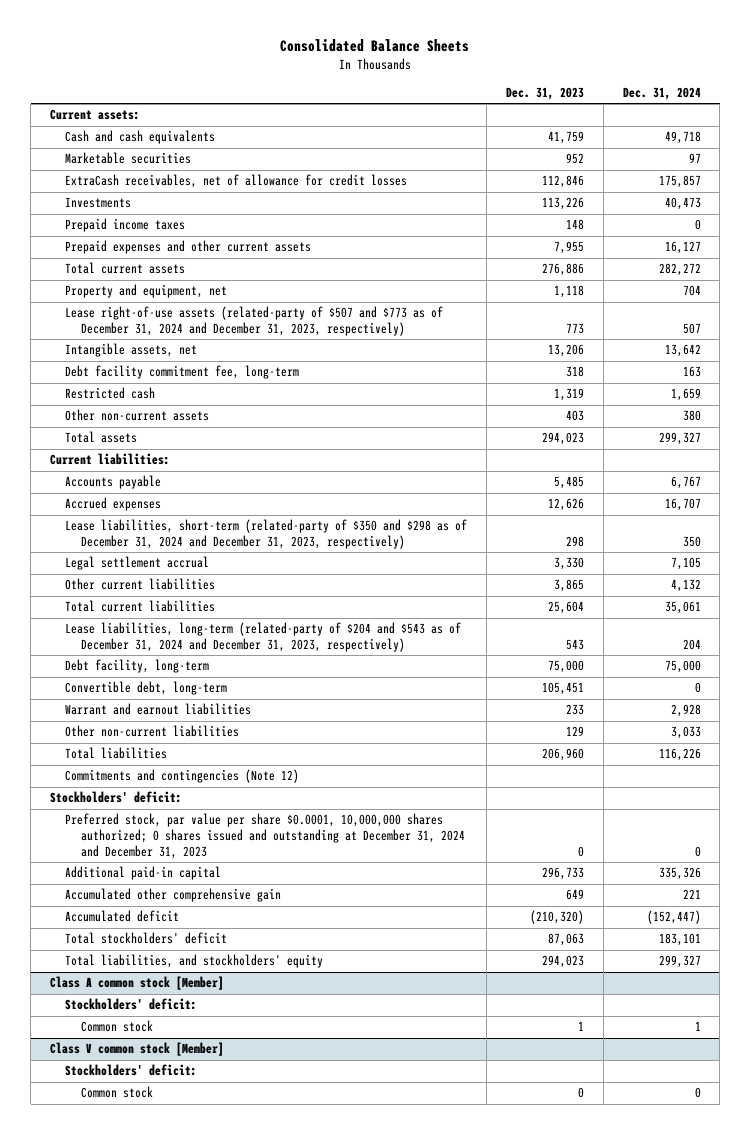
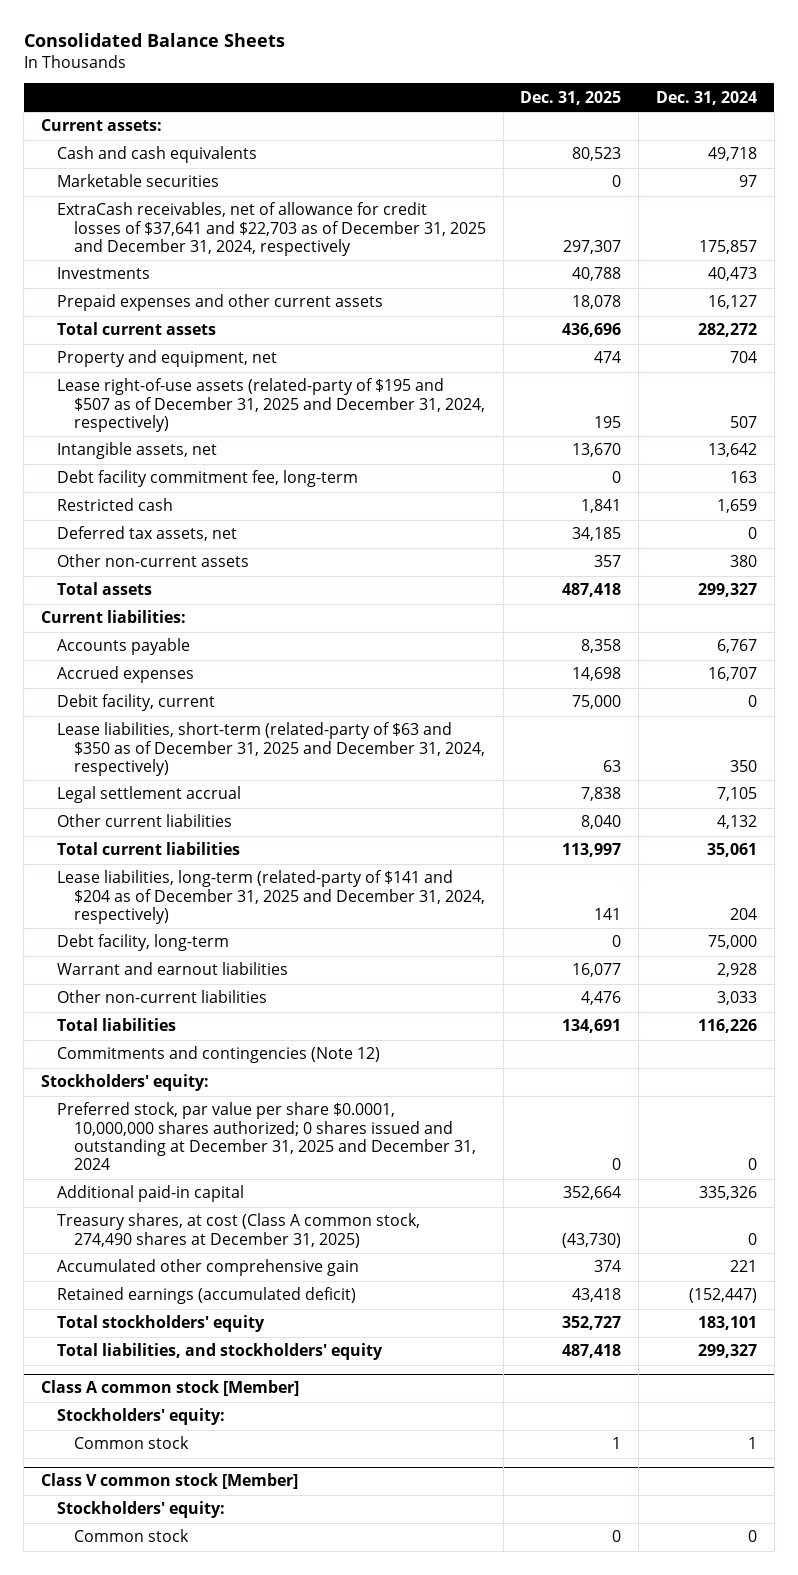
[505,87,584,101] Dec. 31, 2023 -> none
none -> [520,90,622,105] Dec. 31, 2025
[65,174,408,189] ExtraCash receivables, net of allowance for credit losses -> [57,202,487,256] ExtraCash receivables, net of allowance for credit losses of $37,641 and $22,703 as of December 31, 2025 and December 31, 2024, respectively
[65,218,186,233] Prepaid income taxes -> none
[65,306,444,337] Lease right-of-use assets (related-party of $507 and $773 as of December 31, 2024 and December 31, 2023, respectively) -> [57,378,486,432] Lease right-of-use assets (related-party of $195 and $507 as of December 31, 2025 and December 31, 2024, respectively)
none -> [57,526,238,542] Deferred tax assets, net
none -> [57,694,216,712] Debit facility, current
[65,519,468,550] Lease liabilities, short-term (related-party of $350 and $298 as of December 31, 2024 and December 31, 2023, respectively) -> [57,722,486,776] Lease liabilities, short-term (related-party of $63 and $350 as of December 31, 2025 and December 31, 2024, respectively)
[65,622,462,653] Lease liabilities, long-term (related-party of $204 and $543 as of December 31, 2024 and December 31, 2023, respectively) -> [57,870,486,924] Lease liabilities, long-term (related-party of $141 and $204 as of December 31, 2025 and December 31, 2024, respectively)
[65,681,228,696] Convertible debt, long-term -> none
[49,791,182,804] Stockholders' deficit: -> [40,1074,209,1092] Stockholders' equity:
[65,813,465,860] Preferred stock, par value per share $0.0001, 10,000,000 shares authorized; 0 shares issued and outstanding at December 31, 2024 and December 31, 2023 -> [57,1102,477,1171] Preferred stock, par value per share $0.0001, 10,000,000 shares authorized; 0 shares issued and outstanding at December 31, 2025 and December 31, 2024
none -> [57,1213,421,1248] Treasury shares, at cost (Class A common stock, 274,490 shares at December 31, 2025)
[65,910,180,923] Accumulated deficit -> [57,1287,357,1305] Retained earnings (accumulated deficit)
[65,932,228,945] Total stockholders' deficit -> [57,1315,266,1333] Total stockholders' equity
[65,998,198,1011] Stockholders' deficit: -> [57,1408,226,1426] Stockholders' equity:
[65,1064,198,1077] Stockholders' deficit: -> [57,1501,226,1519] Stockholders' equity:

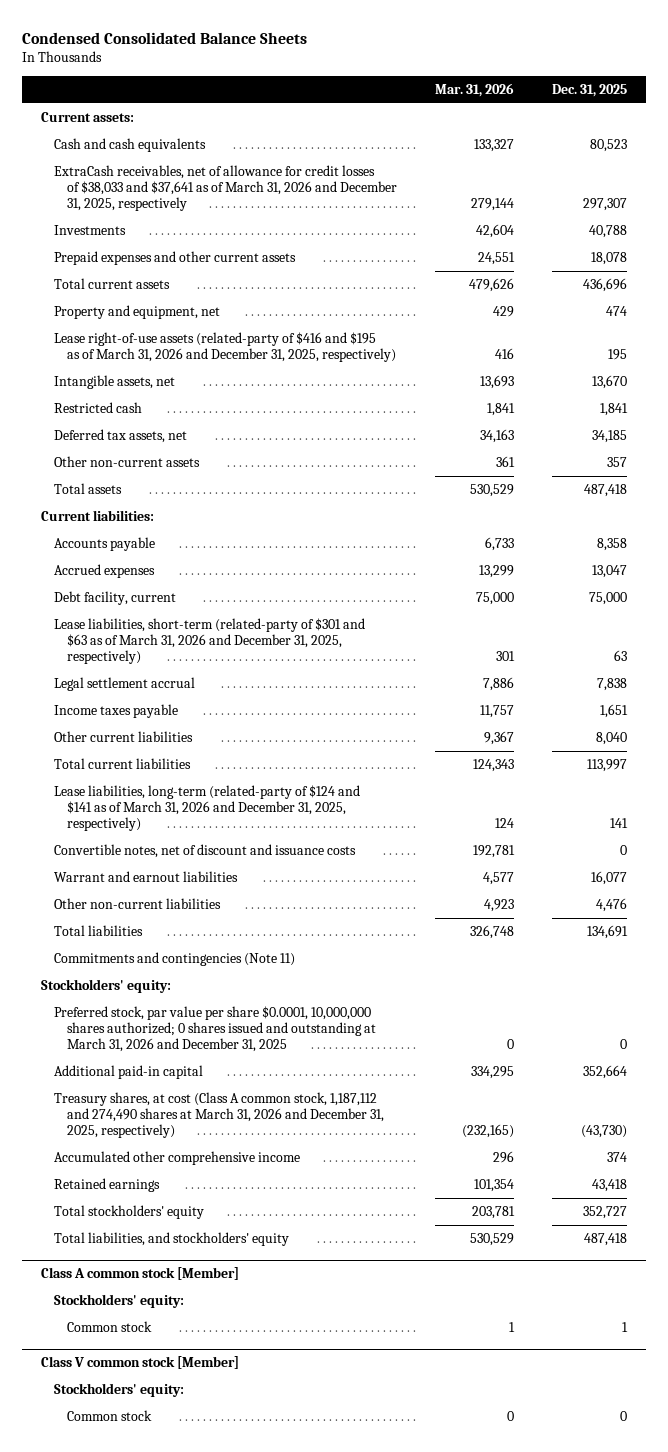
[23,33,285,48] Consolidated Balance Sheets -> [22,31,308,44] Condensed Consolidated Balance Sheets
[655,90,757,105] Dec. 31, 2024 -> none
none -> [434,83,514,98] Mar. 31, 2026
[57,174,220,188] Marketable securities -> none
[57,202,487,256] ExtraCash receivables, net of allowance for credit losses of $37,641 and $22,703 as of December 31, 2025 and December 31, 2024, respectively -> [53,165,397,212] ExtraCash receivables, net of allowance for credit losses of $38,033 and $37,641 as of March 31, 2026 and December 31, 2025, respectively
[57,378,486,432] Lease right-of-use assets (related-party of $195 and $507 as of December 31, 2025 and December 31, 2024, respectively) -> [53,332,396,363] Lease right-of-use assets (related-party of $416 and $195 as of March 31, 2026 and December 31, 2025, respectively)
[57,470,359,488] Debt facility commitment fee, long-term -> none
[572,667,622,682] 14,698 -> [591,565,627,579] 13,047
[57,694,216,712] Debit facility, current -> [53,591,176,606] Debt facility, current
[57,722,486,776] Lease liabilities, short-term (related-party of $63 and $350 as of December 31, 2025 and December 31, 2024, respectively) -> [53,618,365,665] Lease liabilities, short-term (related-party of $301 and $63 as of March 31, 2026 and December 31, 2025, respectively)
none -> [53,704,178,719] Income taxes payable
[57,934,230,952] Debt facility, long-term -> none
[57,870,486,924] Lease liabilities, long-term (related-party of $141 and $204 as of December 31, 2025 and December 31, 2024, respectively) -> [53,785,360,832] Lease liabilities, long-term (related-party of $124 and $141 as of March 31, 2026 and December 31, 2025, respectively)
none -> [53,844,356,859] Convertible notes, net of discount and issuance costs
[57,1046,381,1064] Commitments and contingencies (Note 12) -> [53,952,295,967] Commitments and contingencies (Note 11)
[57,1102,477,1171] Preferred stock, par value per share $0.0001, 10,000,000 shares authorized; 0 shares issued and outstanding at December 31, 2025 and December 31, 2024 -> [53,1006,376,1053] Preferred stock, par value per share $0.0001, 10,000,000 shares authorized; 0 shares issued and outstanding at March 31, 2026 and December 31, 2025
[57,1213,421,1248] Treasury shares, at cost (Class A common stock, 274,490 shares at December 31, 2025) -> [53,1092,384,1139] Treasury shares, at cost (Class A common stock, 1,187,112 and 274,490 shares at March 31, 2026 and December 31, 2025, respectively)
[57,1259,360,1277] Accumulated other comprehensive gain -> [53,1151,300,1166] Accumulated other comprehensive income
[57,1287,357,1305] Retained earnings (accumulated deficit) -> [53,1178,160,1193] Retained earnings

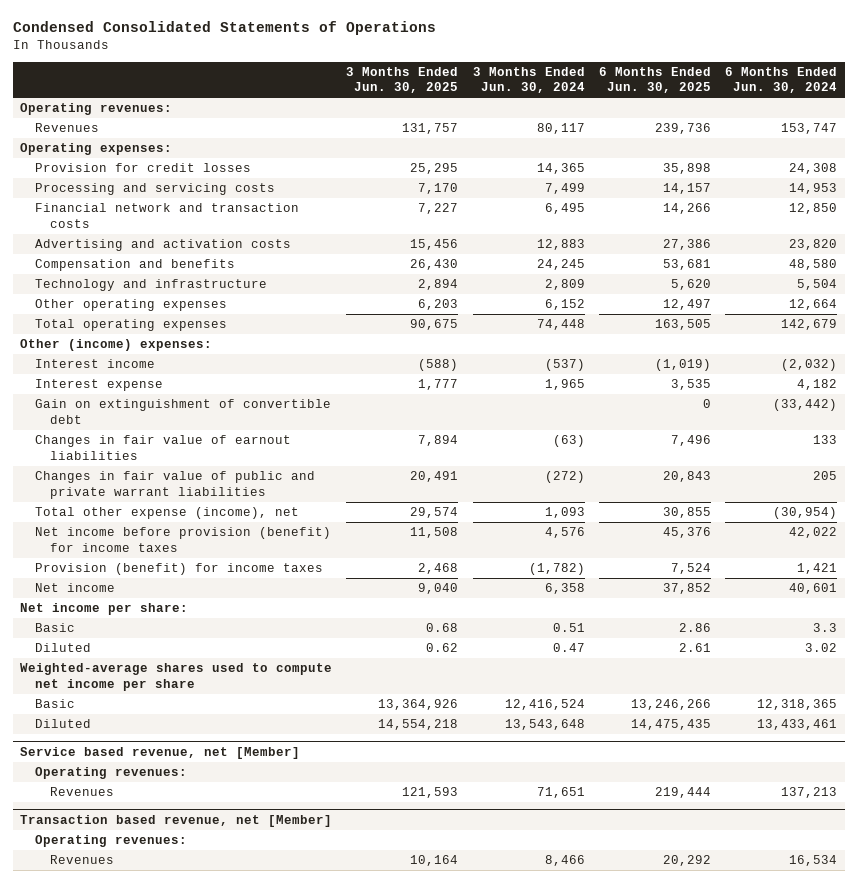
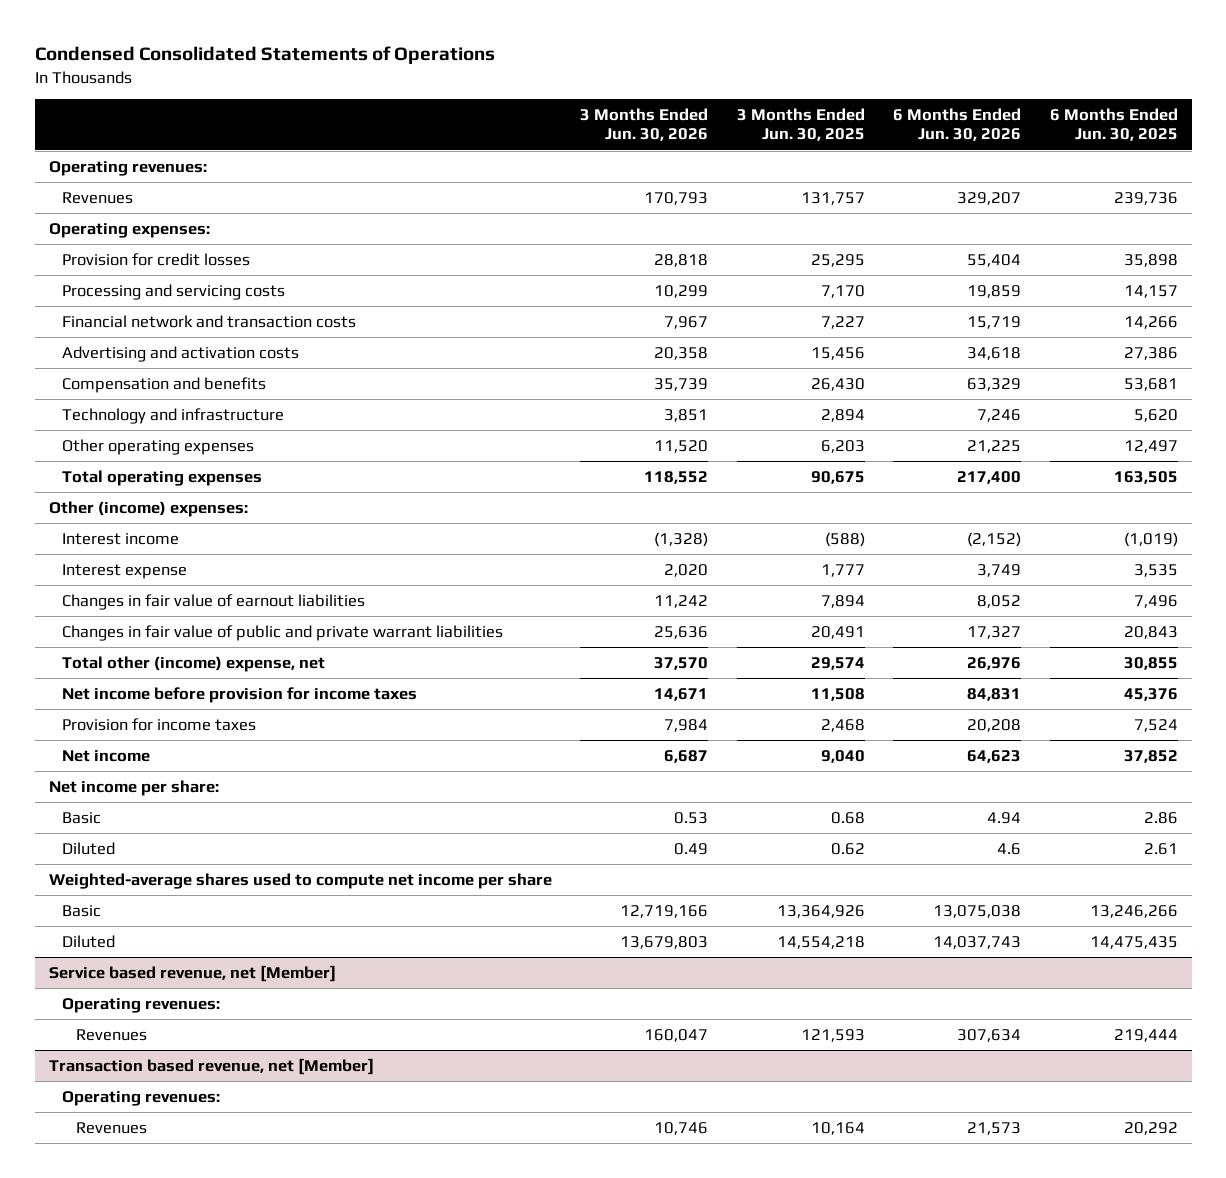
[472,66,585,94] 3 Months Ended Jun. 30, 2024 -> none
[725,66,838,94] 6 Months Ended Jun. 30, 2024 -> none
none -> [580,108,709,142] 3 Months Ended Jun. 30, 2026
none -> [893,108,1022,142] 6 Months Ended Jun. 30, 2026
[34,399,331,424] Gain on extinguishment of convertible debt -> none
[34,507,299,520] Total other expense (income), net -> [62,655,326,672] Total other (income) expense, net
[34,527,331,552] Net income before provision (benefit) for income taxes -> [62,686,418,703] Net income before provision for income taxes
[34,563,323,576] Provision (benefit) for income taxes -> [62,717,257,731] Provision for income taxes

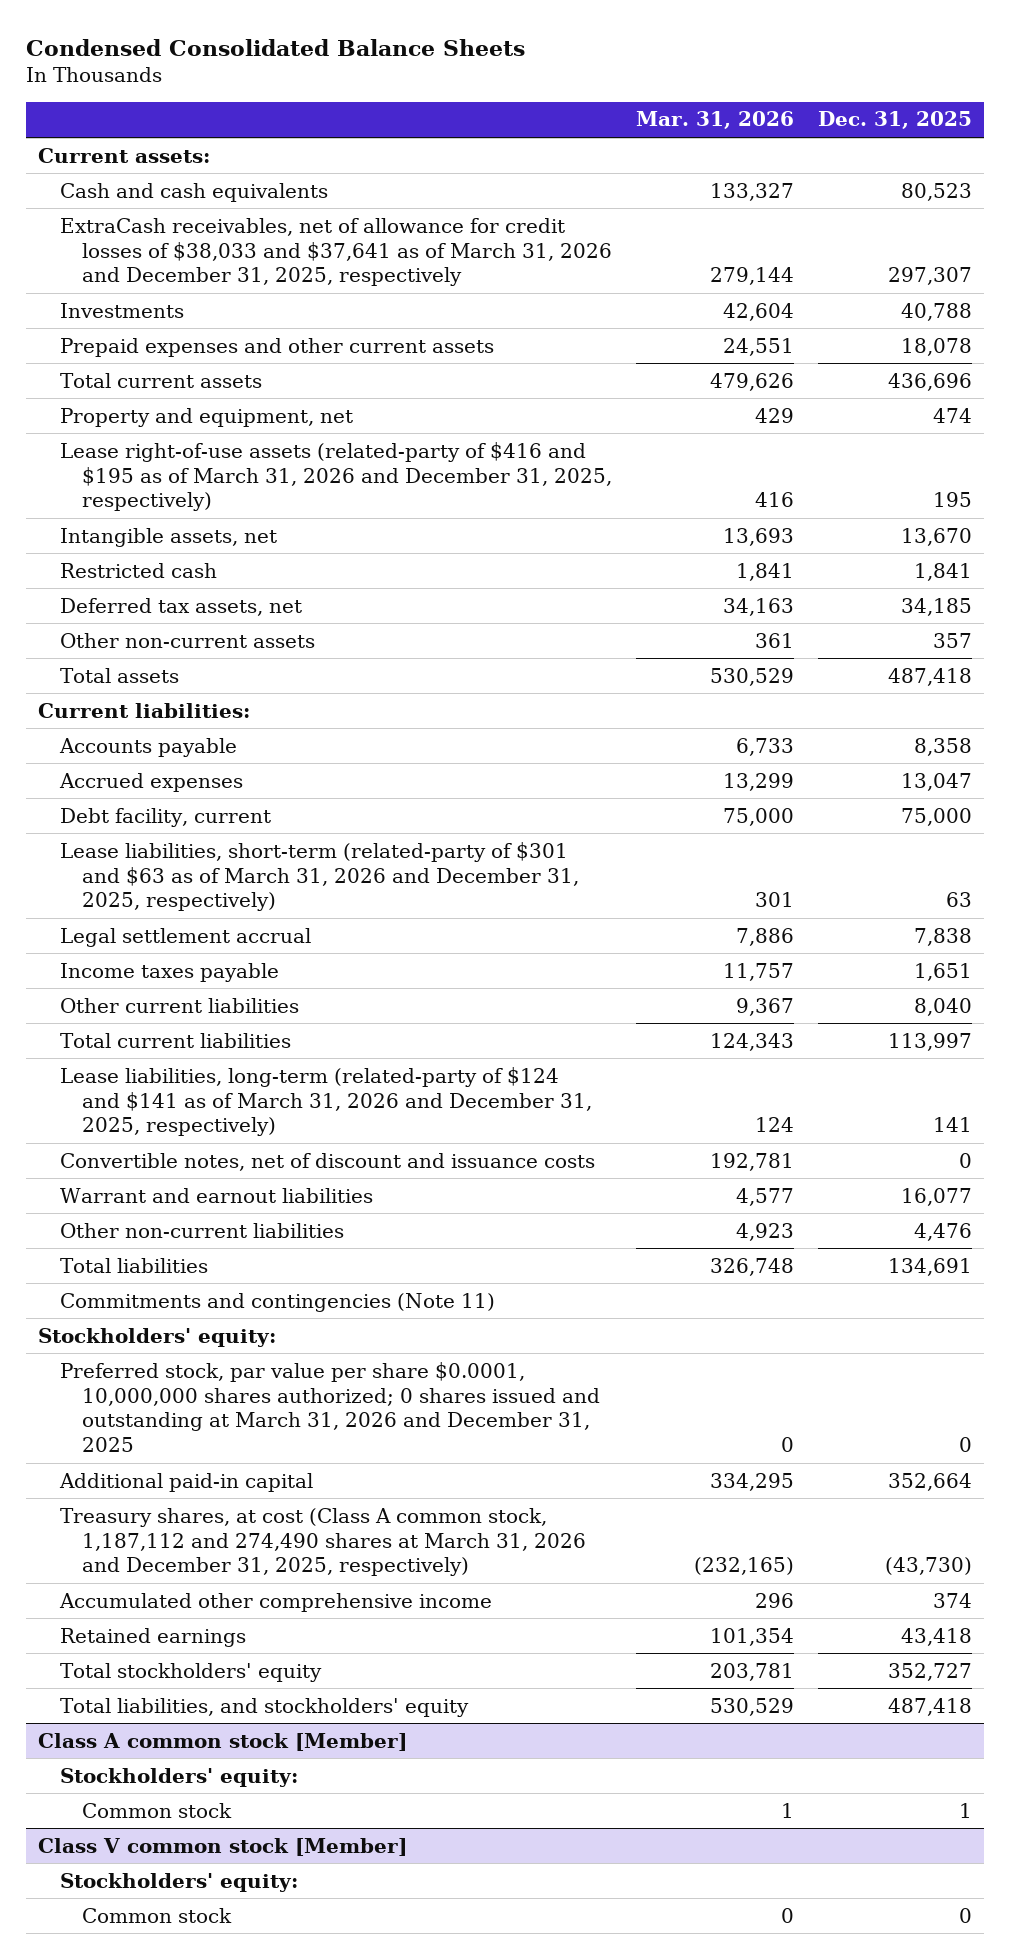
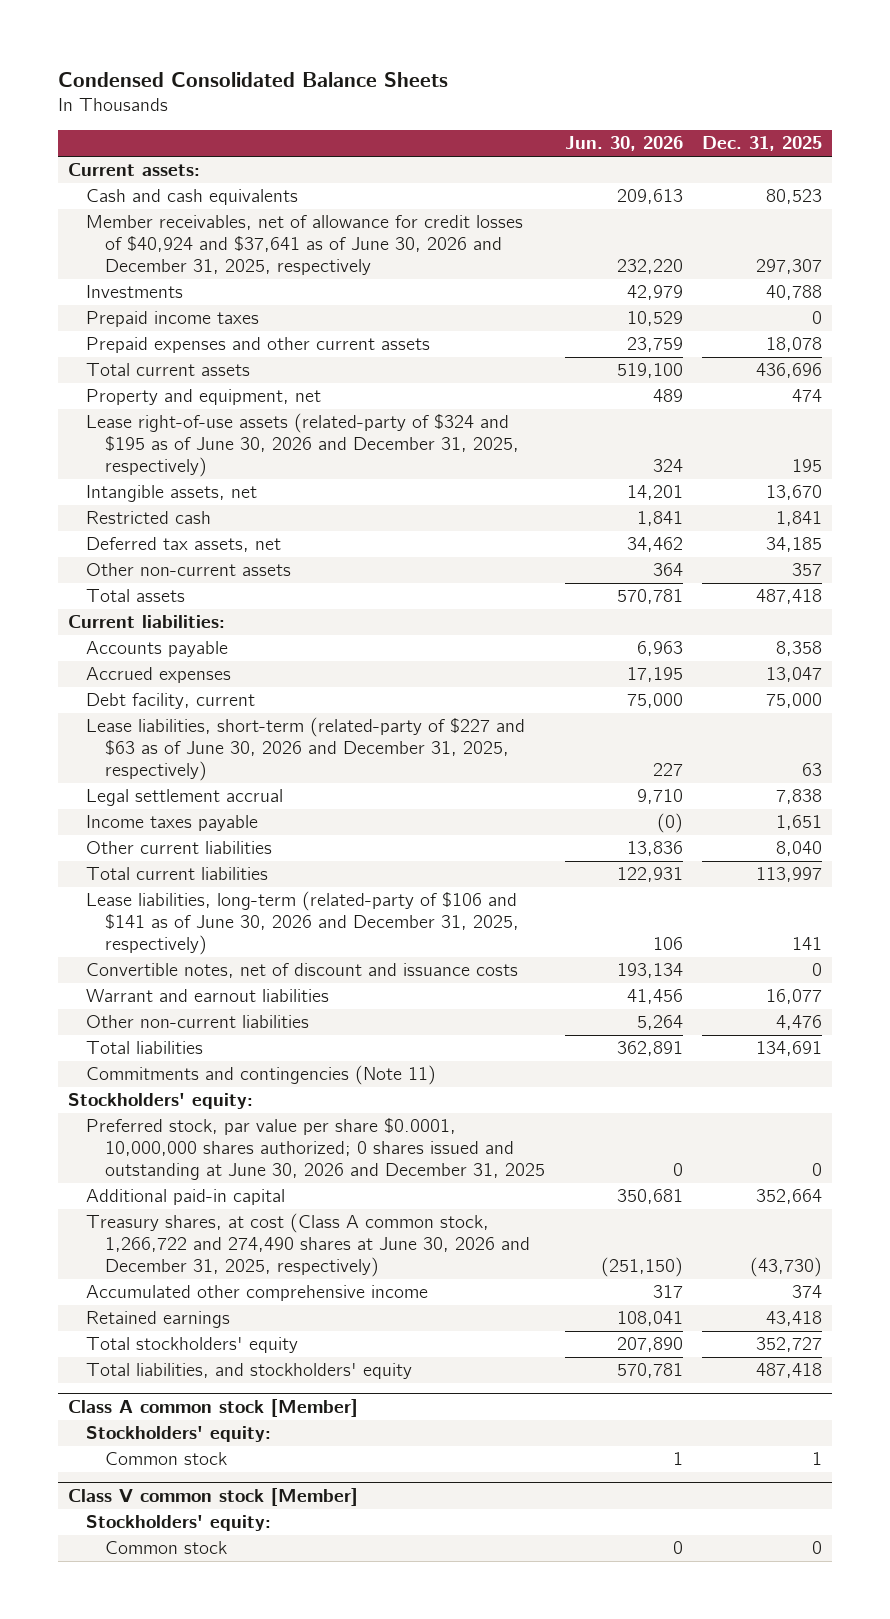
[635,111,794,130] Mar. 31, 2026 -> none
none -> [564,136,683,152] Jun. 30, 2026
[60,217,612,287] ExtraCash receivables, net of allowance for credit losses of $38,033 and $37,641 as of March 31, 2026 and December 31, 2025, respectively -> [86,215,524,276] Member receivables, net of allowance for credit losses of $40,924 and $37,641 as of June 30, 2026 and December 31, 2025, respectively
none -> [86,311,260,328] Prepaid income taxes
[60,441,612,512] Lease right-of-use assets (related-party of $416 and $195 as of March 31, 2026 and December 31, 2025, respectively) -> [86,413,520,478] Lease right-of-use assets (related-party of $324 and $195 as of June 30, 2026 and December 31, 2025, respectively)
[60,841,579,912] Lease liabilities, short-term (related-party of $301 and $63 as of March 31, 2026 and December 31, 2025, respectively) -> [86,717,526,782] Lease liabilities, short-term (related-party of $227 and $63 as of June 30, 2026 and December 31, 2025, respectively)
[60,1066,592,1137] Lease liabilities, long-term (related-party of $124 and $141 as of March 31, 2026 and December 31, 2025, respectively) -> [86,891,520,956] Lease liabilities, long-term (related-party of $106 and $141 as of June 30, 2026 and December 31, 2025, respectively)
[60,1361,600,1453] Preferred stock, par value per share $0.0001, 10,000,000 shares authorized; 0 shares issued and outstanding at March 31, 2026 and December 31, 2025 -> [86,1118,546,1181] Preferred stock, par value per share $0.0001, 10,000,000 shares authorized; 0 shares issued and outstanding at June 30, 2026 and December 31, 2025
[60,1507,586,1577] Treasury shares, at cost (Class A common stock, 1,187,112 and 274,490 shares at March 31, 2026 and December 31, 2025, respectively) -> [86,1213,531,1278] Treasury shares, at cost (Class A common stock, 1,266,722 and 274,490 shares at June 30, 2026 and December 31, 2025, respectively)

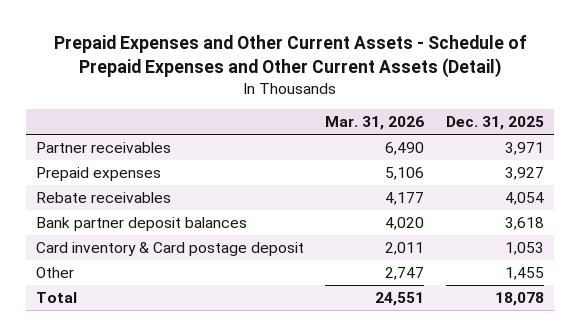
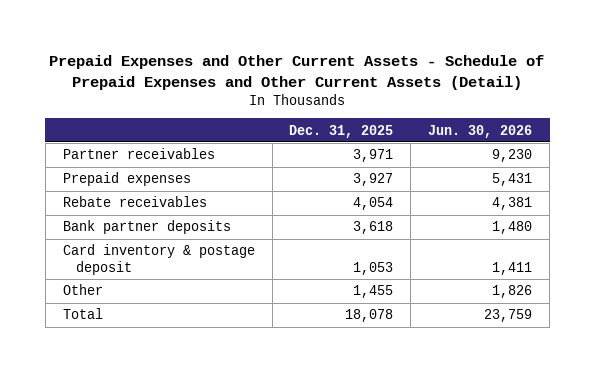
[325,116,425,131] Mar. 31, 2026 -> none
none -> [428,124,533,138] Jun. 30, 2026
[36,216,248,231] Bank partner deposit balances -> [62,220,231,235] Bank partner deposits
[36,241,305,256] Card inventory & Card postage deposit -> [62,244,255,275] Card inventory & postage deposit

